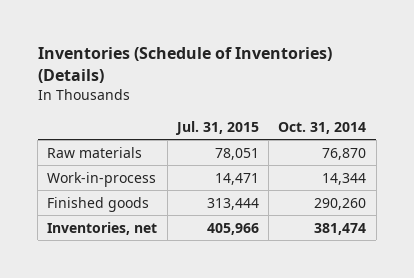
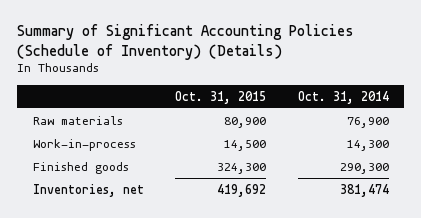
[37,47,332,84] Inventories (Schedule of Inventories) (Details) -> [16,24,354,60] Summary of Significant Accounting Policies (Schedule of Inventory) (Details)
[174,120,259,135] Jul. 31, 2015 -> none
none -> [175,90,267,104] Oct. 31, 2015
[322,147,367,160] 76,870 -> [346,116,389,128] 76,900
[322,172,367,185] 14,344 -> [346,139,389,151] 14,300
[314,197,367,210] 290,260 -> [339,162,389,174] 290,300

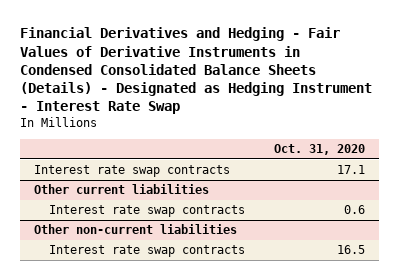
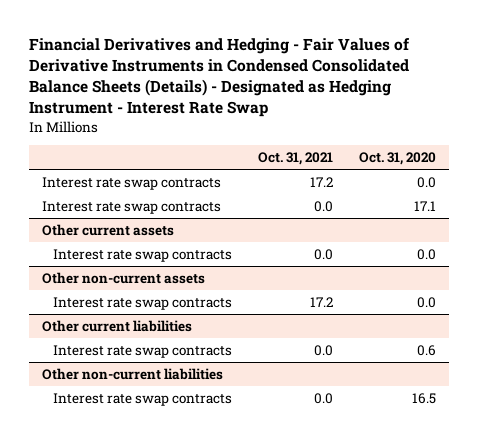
none -> [257,152,333,166] Oct. 31, 2021
none -> [41,176,221,190] Interest rate swap contracts
none -> [41,223,174,236] Other current assets
none -> [52,248,232,262] Interest rate swap contracts
none -> [41,271,205,284] Other non-current assets
none -> [52,296,232,310] Interest rate swap contracts

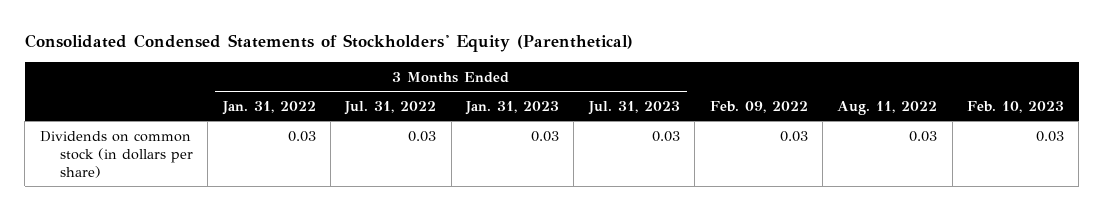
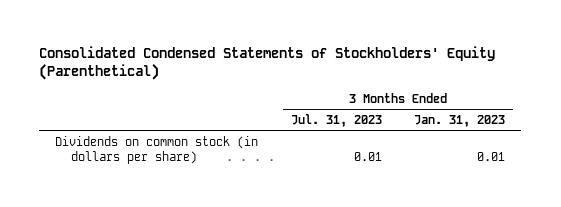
[221,100,316,115] Jan. 31, 2022 -> none
[344,100,437,115] Jul. 31, 2022 -> none
[709,100,808,113] Feb. 09, 2022 -> none
[837,100,938,115] Aug. 11, 2022 -> none
[966,100,1064,113] Feb. 10, 2023 -> none
[531,130,560,142] 0.03 -> [477,152,506,162] 0.01
[651,130,680,142] 0.03 -> [353,152,382,162] 0.01

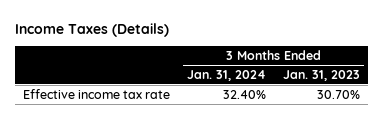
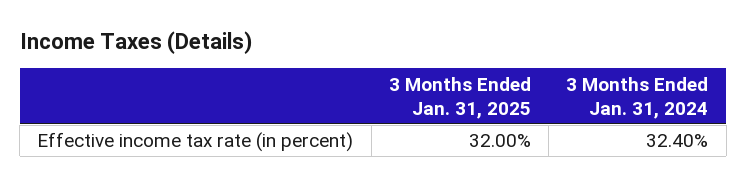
[282,69,360,81] Jan. 31, 2023 -> none
none -> [388,76,531,120] 3 Months Ended Jan. 31, 2025
[23,88,171,99] Effective income tax rate -> [37,132,354,153] Effective income tax rate (in percent)

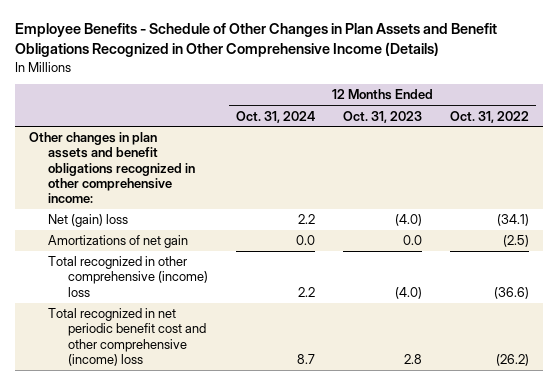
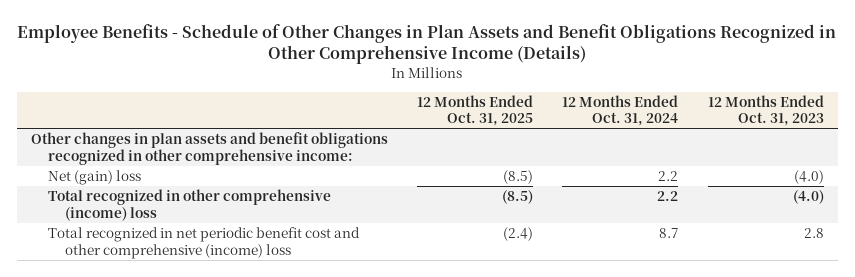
[450,110,530,123] Oct. 31, 2022 -> none
none -> [417,94,534,127] 12 Months Ended Oct. 31, 2025
[48,235,189,249] Amortizations of net gain -> none

